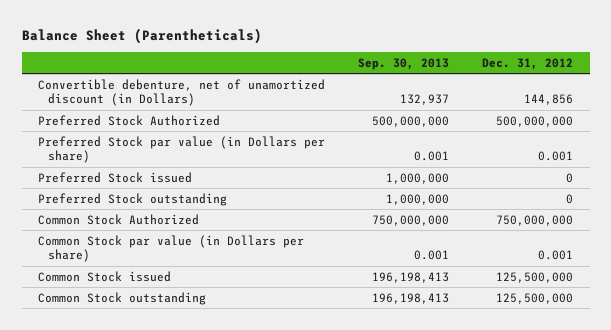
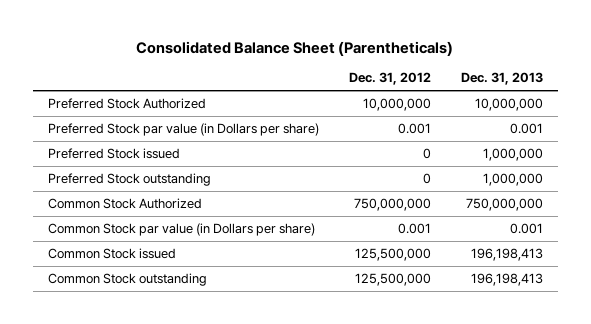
[21,28,262,45] Balance Sheet (Parentheticals) -> [136,40,454,56] Consolidated Balance Sheet (Parentheticals)
[358,57,450,70] Sep. 30, 2013 -> none
none -> [461,72,544,86] Dec. 31, 2013
[38,78,326,107] Convertible debenture, net of unamortized discount (in Dollars) -> none
[496,115,574,127] 500,000,000 -> [362,97,431,111] 10,000,000

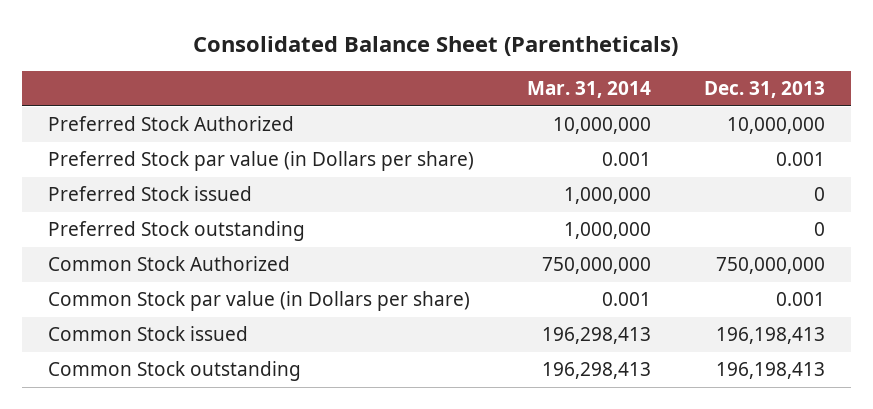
[348,72,431,86] Dec. 31, 2012 -> none
none -> [526,81,651,99] Mar. 31, 2014
[483,147,544,161] 1,000,000 -> [813,187,825,202] 0
[483,172,544,186] 1,000,000 -> [813,222,825,237] 0

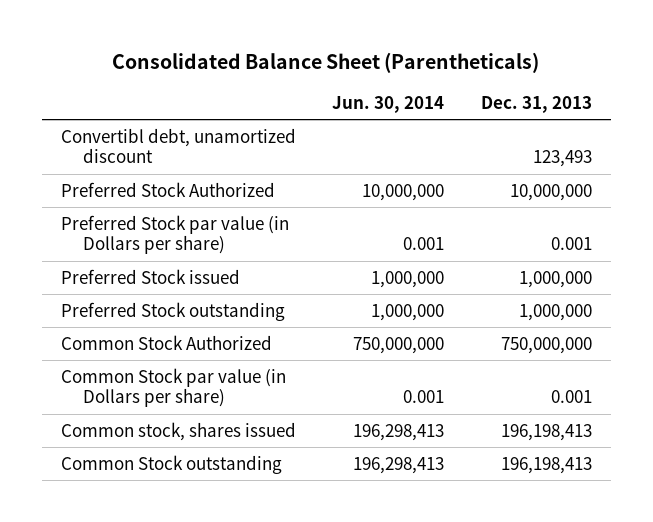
[526,81,651,99] Mar. 31, 2014 -> none
none -> [332,95,445,113] Jun. 30, 2014
none -> [60,127,296,164] Convertibl debt, unamortized discount
[813,187,825,202] 0 -> [519,270,593,288] 1,000,000
[813,222,825,237] 0 -> [519,303,593,321] 1,000,000
[48,326,249,342] Common Stock issued -> [60,421,296,441] Common stock, shares issued

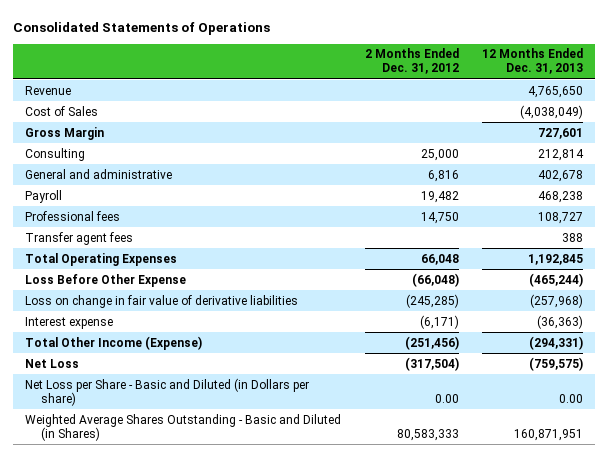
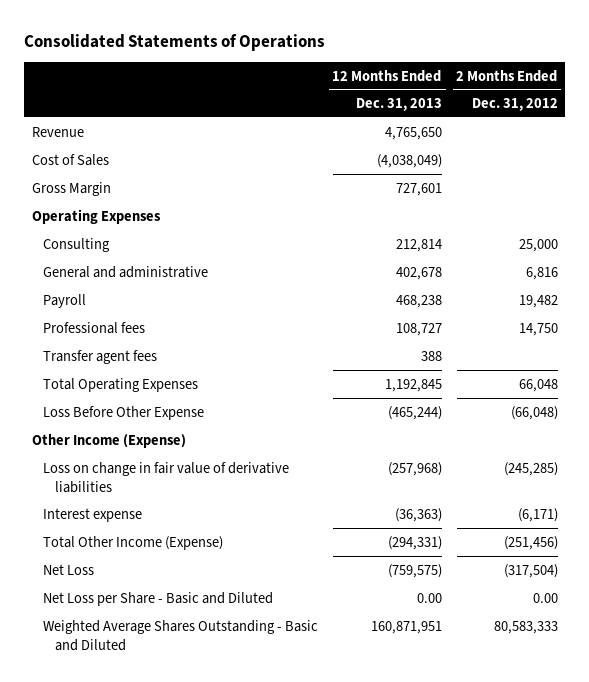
none -> [31,208,161,224] Operating Expenses
none -> [31,433,186,448] Other Income (Expense)
[24,377,309,406] Net Loss per Share - Basic and Diluted (in Dollars per share) -> [43,591,274,606] Net Loss per Share - Basic and Diluted
[24,413,341,441] Weighted Average Shares Outstanding - Basic and Diluted (in Shares) -> [43,619,319,651] Weighted Average Shares Outstanding - Basic and Diluted

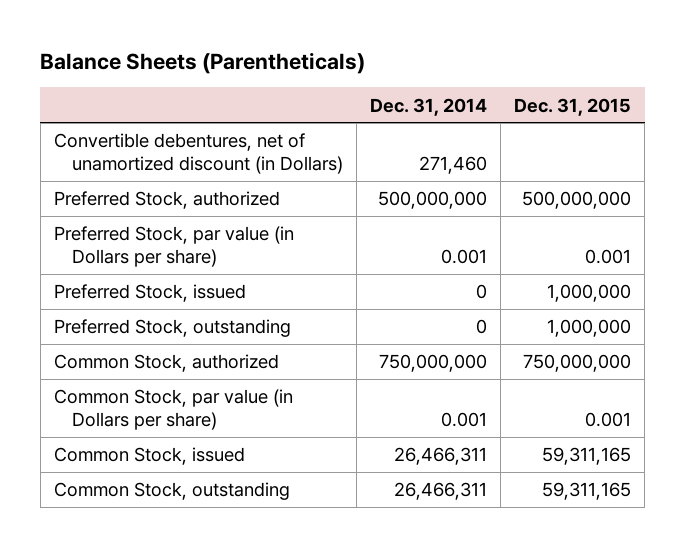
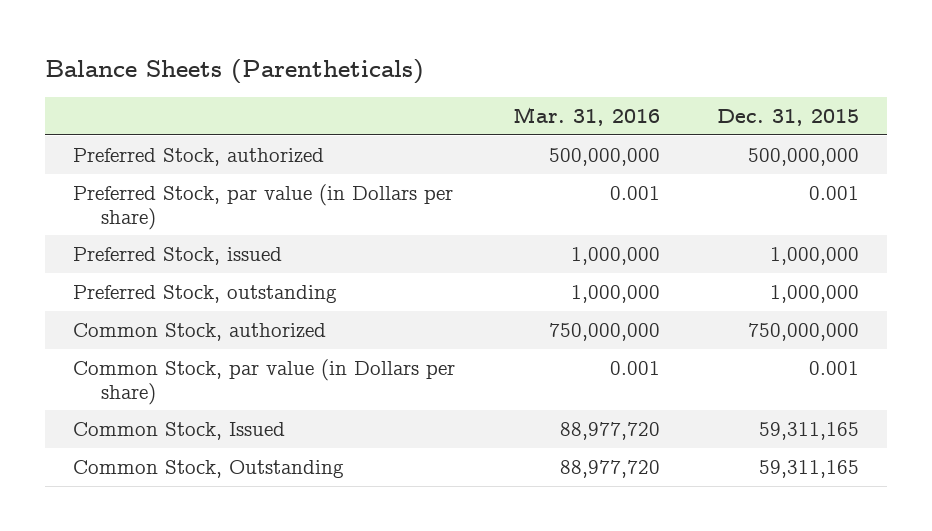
[370,97,488,116] Dec. 31, 2014 -> none
none -> [512,107,660,127] Mar. 31, 2016
[53,133,343,175] Convertible debentures, net of unamortized discount (in Dollars) -> none
[53,447,245,466] Common Stock, issued -> [73,421,286,440] Common Stock, Issued
[53,482,290,501] Common Stock, outstanding -> [73,459,345,478] Common Stock, Outstanding

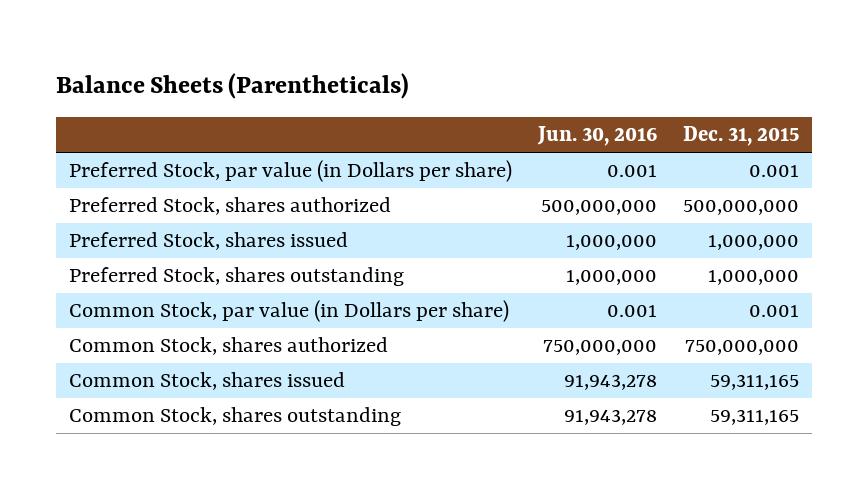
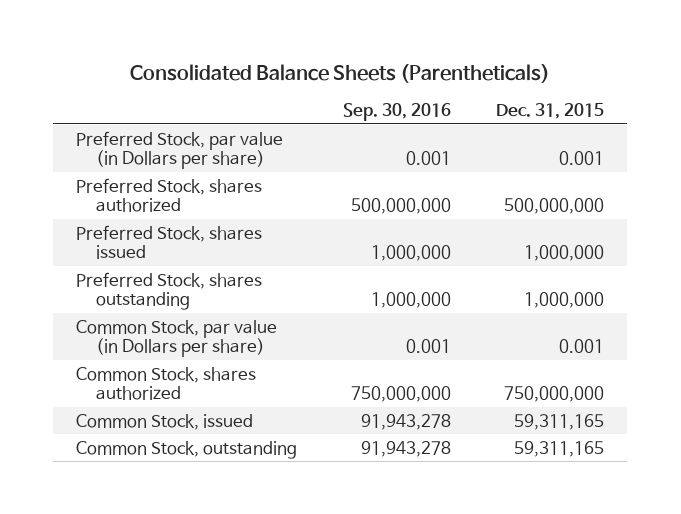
[56,73,410,100] Balance Sheets (Parentheticals) -> [130,63,551,83] Consolidated Balance Sheets (Parentheticals)
[537,126,658,147] Jun. 30, 2016 -> none
none -> [342,103,451,122] Sep. 30, 2016
[69,372,346,391] Common Stock, shares issued -> [76,413,254,430] Common Stock, issued
[69,407,402,427] Common Stock, shares outstanding -> [76,440,298,459] Common Stock, outstanding

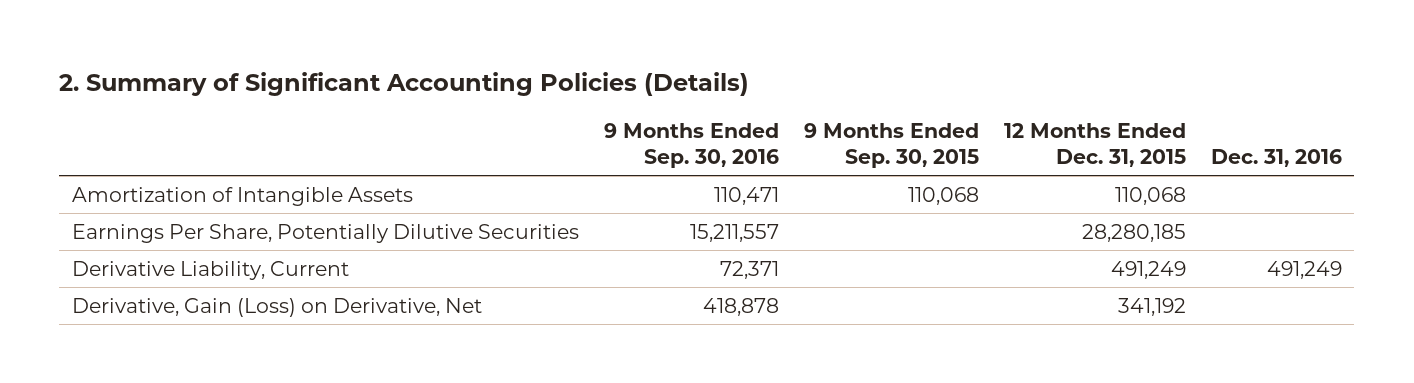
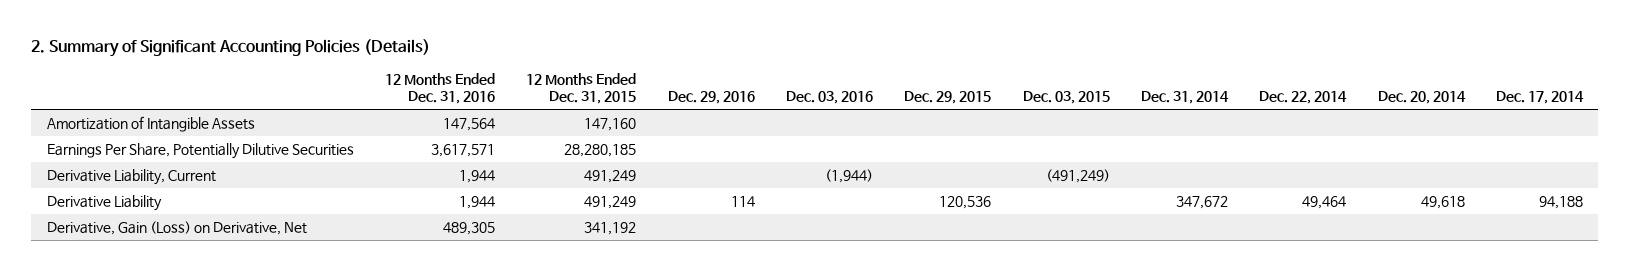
[603,122,779,169] 9 Months Ended Sep. 30, 2016 -> none
[803,122,979,169] 9 Months Ended Sep. 30, 2015 -> none
[1210,149,1342,168] Dec. 31, 2016 -> none
none -> [384,72,495,105] 12 Months Ended Dec. 31, 2016
none -> [667,91,755,105] Dec. 29, 2016
none -> [785,91,873,105] Dec. 03, 2016
none -> [904,91,992,105] Dec. 29, 2015
none -> [1022,91,1110,105] Dec. 03, 2015
none -> [1140,91,1229,105] Dec. 31, 2014
none -> [1259,91,1348,105] Dec. 22, 2014
none -> [1377,91,1466,105] Dec. 20, 2014
none -> [1495,91,1584,105] Dec. 17, 2014
[1114,186,1186,205] 110,068 -> [584,117,637,131] 147,160
none -> [46,194,162,211] Derivative Liability

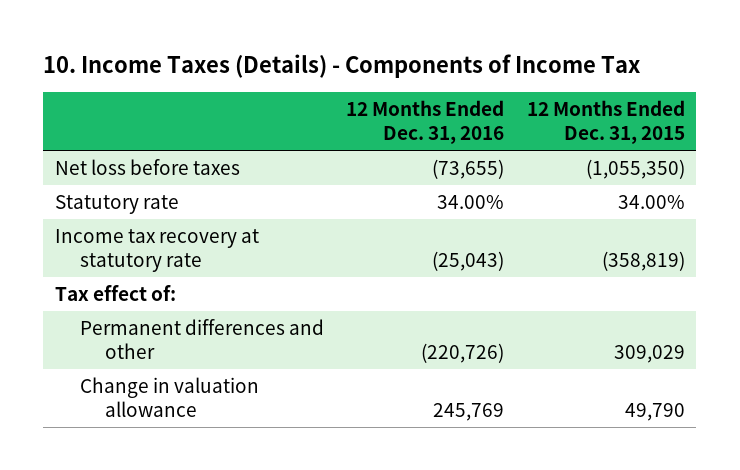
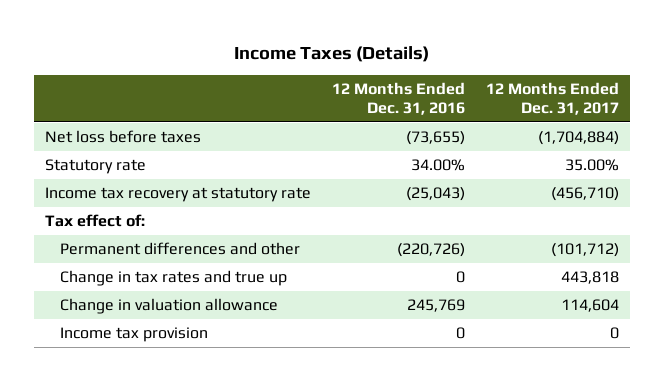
[43,53,641,78] 10. Income Taxes (Details) - Components of Income Tax -> [234,45,430,62] Income Taxes (Details)
[527,100,686,144] 12 Months Ended Dec. 31, 2015 -> none
none -> [486,82,620,115] 12 Months Ended Dec. 31, 2017
none -> [59,270,287,287] Change in tax rates and true up
none -> [59,327,208,343] Income tax provision

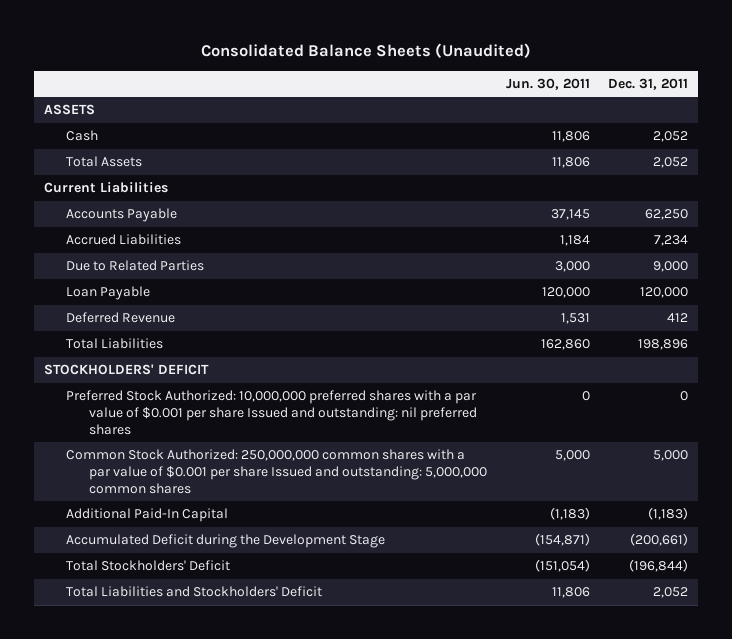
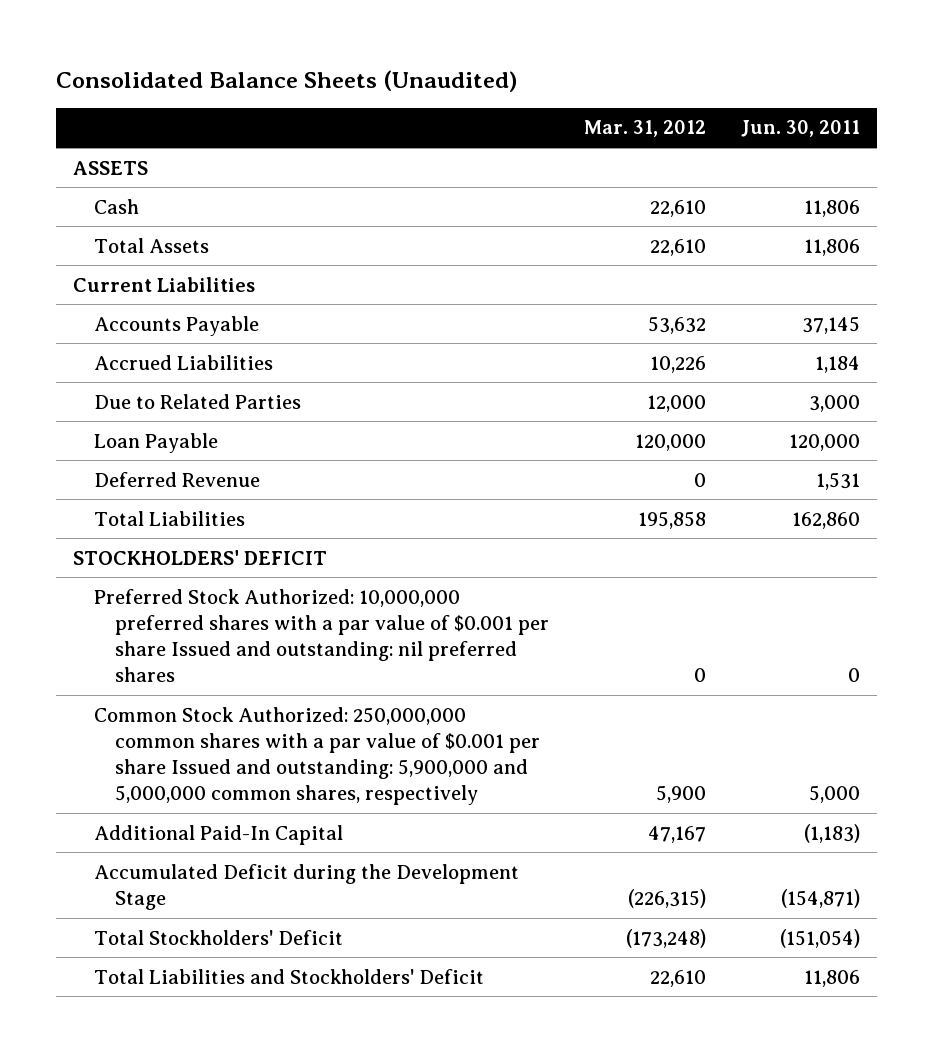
[608,77,689,90] Dec. 31, 2011 -> none
none -> [584,120,707,138] Mar. 31, 2012
[66,449,487,494] Common Stock Authorized: 250,000,000 common shares with a par value of $0.001 per share Issued and outstanding: 5,000,000 common shares -> [94,706,541,806] Common Stock Authorized: 250,000,000 common shares with a par value of $0.001 per share Issued and outstanding: 5,900,000 and 5,000,000 common shares, respectively

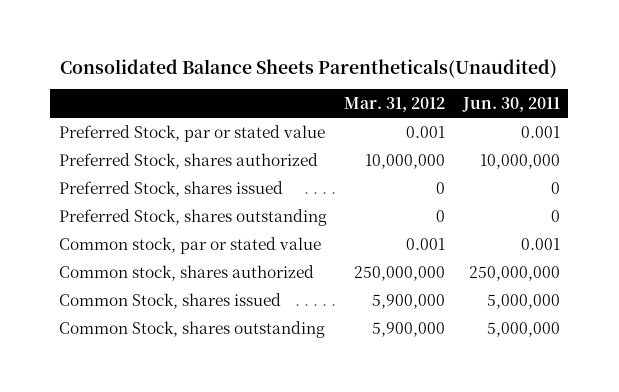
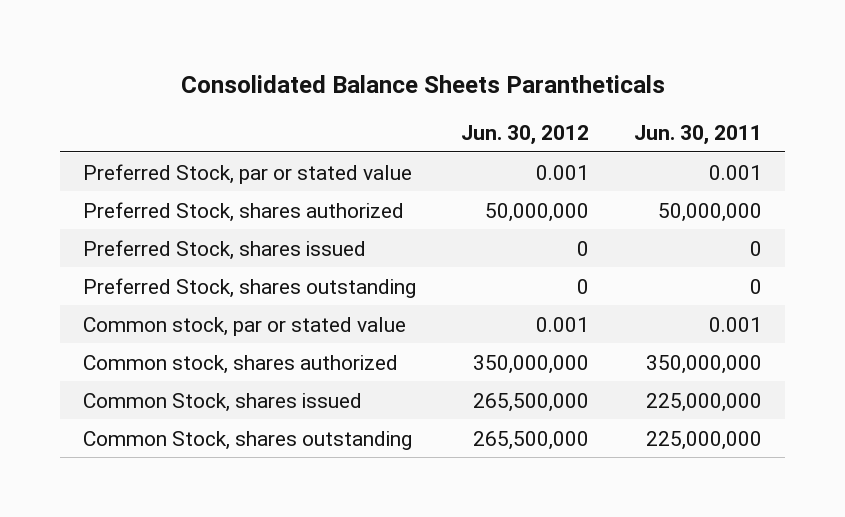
[60,58,558,78] Consolidated Balance Sheets Parentheticals(Unaudited) -> [180,74,665,93] Consolidated Balance Sheets Parantheticals
[344,96,446,112] Mar. 31, 2012 -> none
none -> [461,125,590,146] Jun. 30, 2012
[479,153,560,169] 10,000,000 -> [658,202,763,222] 50,000,000
[468,265,560,281] 250,000,000 -> [646,354,763,374] 350,000,000
[486,293,560,309] 5,000,000 -> [646,392,763,412] 225,000,000
[486,321,560,337] 5,000,000 -> [646,430,763,450] 225,000,000

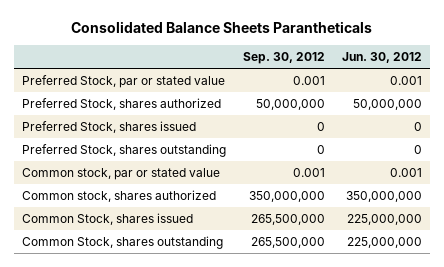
[634,125,763,146] Jun. 30, 2011 -> none
none -> [243,51,326,64] Sep. 30, 2012
[473,392,590,412] 265,500,000 -> [346,214,422,226] 225,000,000
[473,430,590,450] 265,500,000 -> [346,237,422,249] 225,000,000

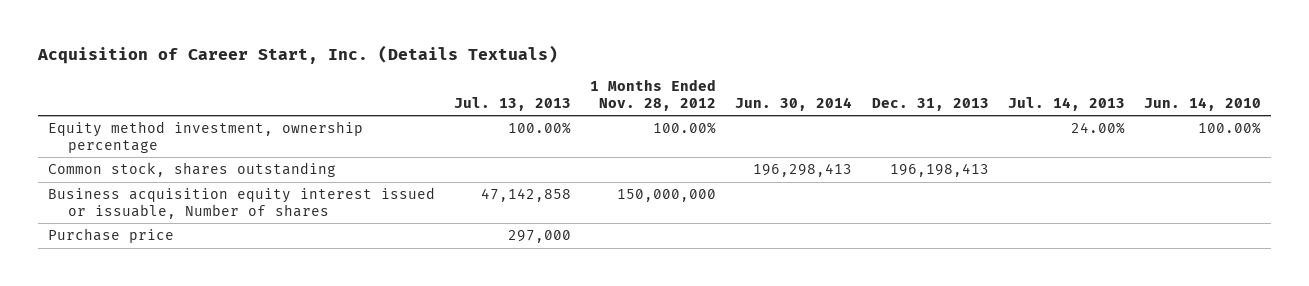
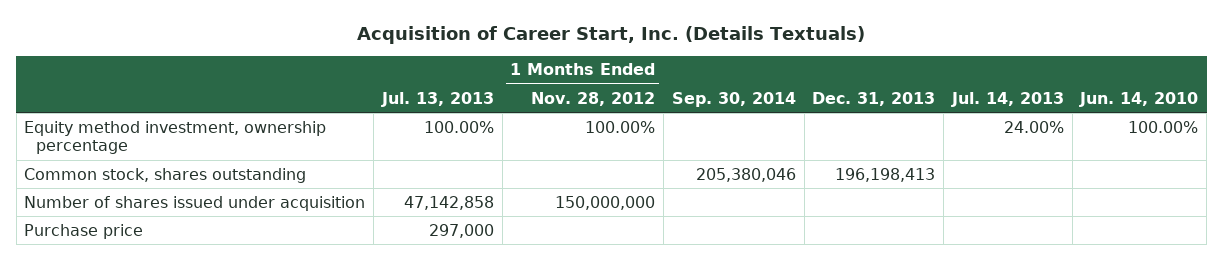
[735,96,853,111] Jun. 30, 2014 -> none
none -> [671,91,796,107] Sep. 30, 2014
[47,187,435,220] Business acquisition equity interest issued or issuable, Number of shares -> [24,195,366,211] Number of shares issued under acquisition

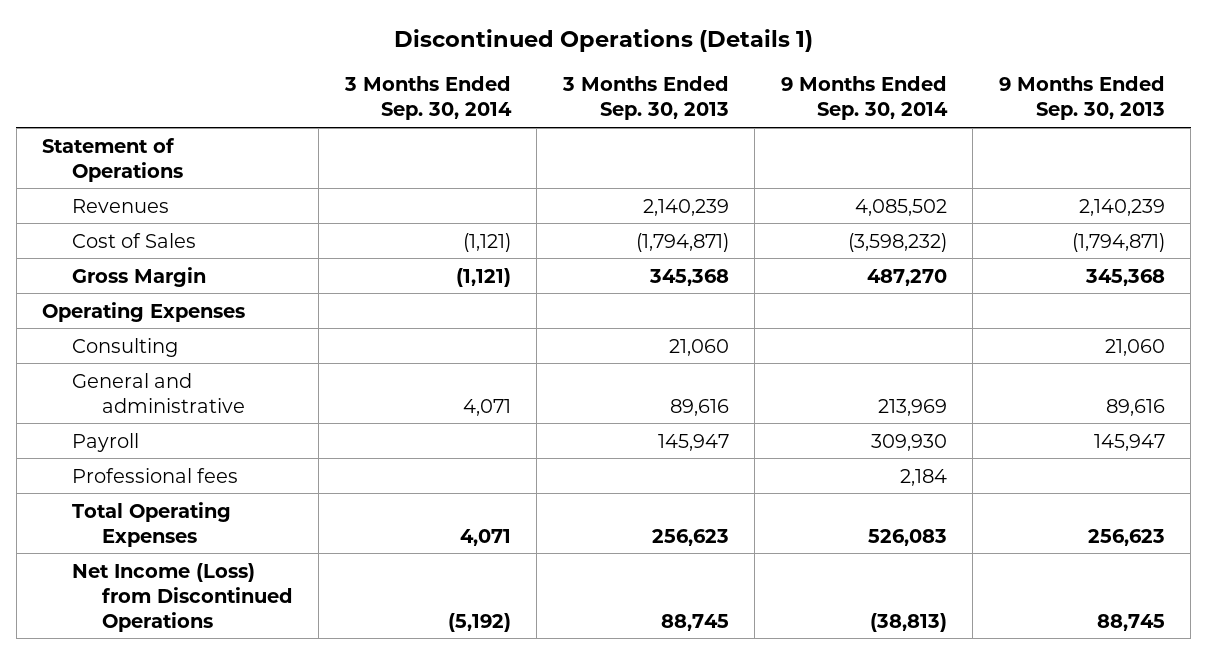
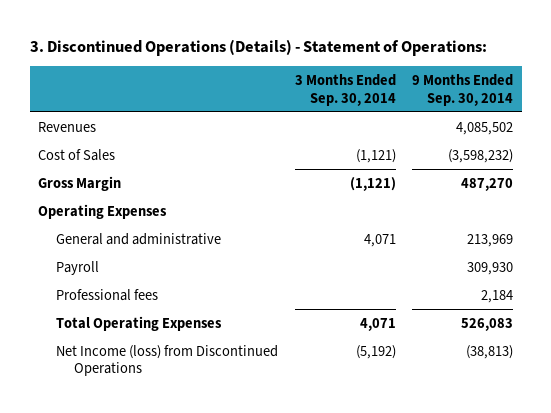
[393,28,813,52] Discontinued Operations (Details 1) -> [29,38,487,56] 3. Discontinued Operations (Details) - Statement of Operations:
[561,76,729,121] 3 Months Ended Sep. 30, 2013 -> none
[998,76,1165,121] 9 Months Ended Sep. 30, 2013 -> none
[42,137,183,182] Statement of Operations -> none
[71,337,178,357] Consulting -> none
[71,562,293,632] Net Income (Loss) from Discontinued Operations -> [55,344,278,377] Net Income (loss) from Discontinued Operations

